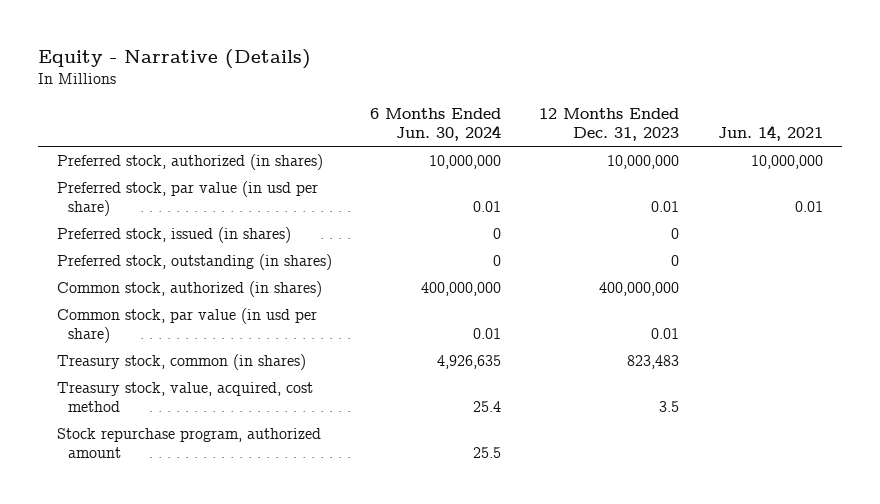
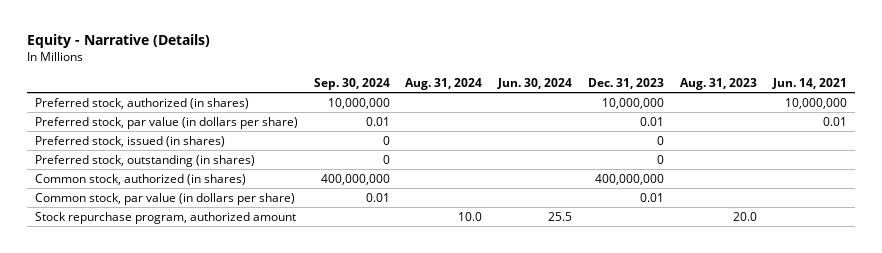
[370,107,502,142] 6 Months Ended Jun. 30, 2024 -> none
[539,107,680,142] 12 Months Ended Dec. 31, 2023 -> none
none -> [313,77,390,90] Sep. 30, 2024
none -> [405,77,483,90] Aug. 31, 2024
none -> [497,77,573,89] Jun. 30, 2024
none -> [588,77,665,89] Dec. 31, 2023
none -> [679,77,757,90] Aug. 31, 2023
[56,180,318,217] Preferred stock, par value (in usd per share) -> [34,116,298,129] Preferred stock, par value (in dollars per share)
[56,353,306,370] Treasury stock, common (in shares) -> none
[56,381,313,413] Treasury stock, value, acquired, cost method -> none
[56,307,317,344] Common stock, par value (in usd per share) -> [34,192,295,205] Common stock, par value (in dollars per share)

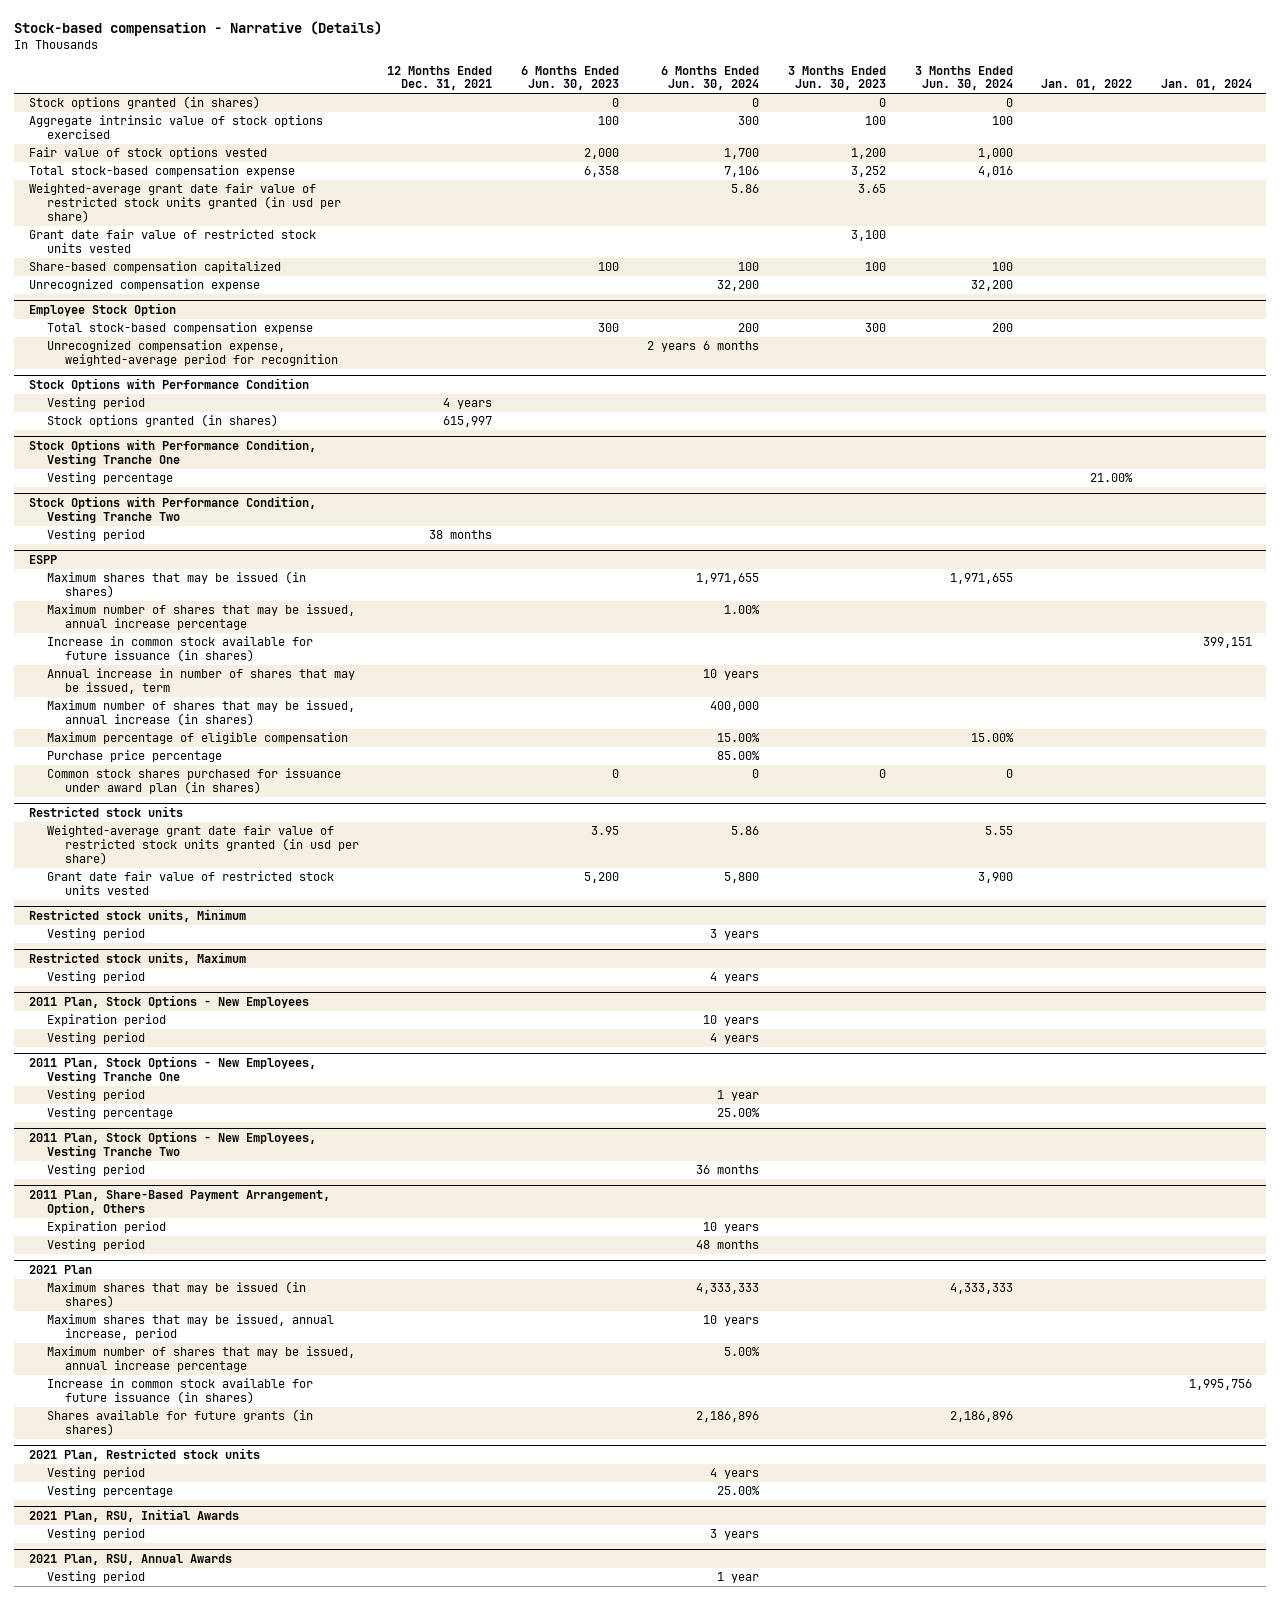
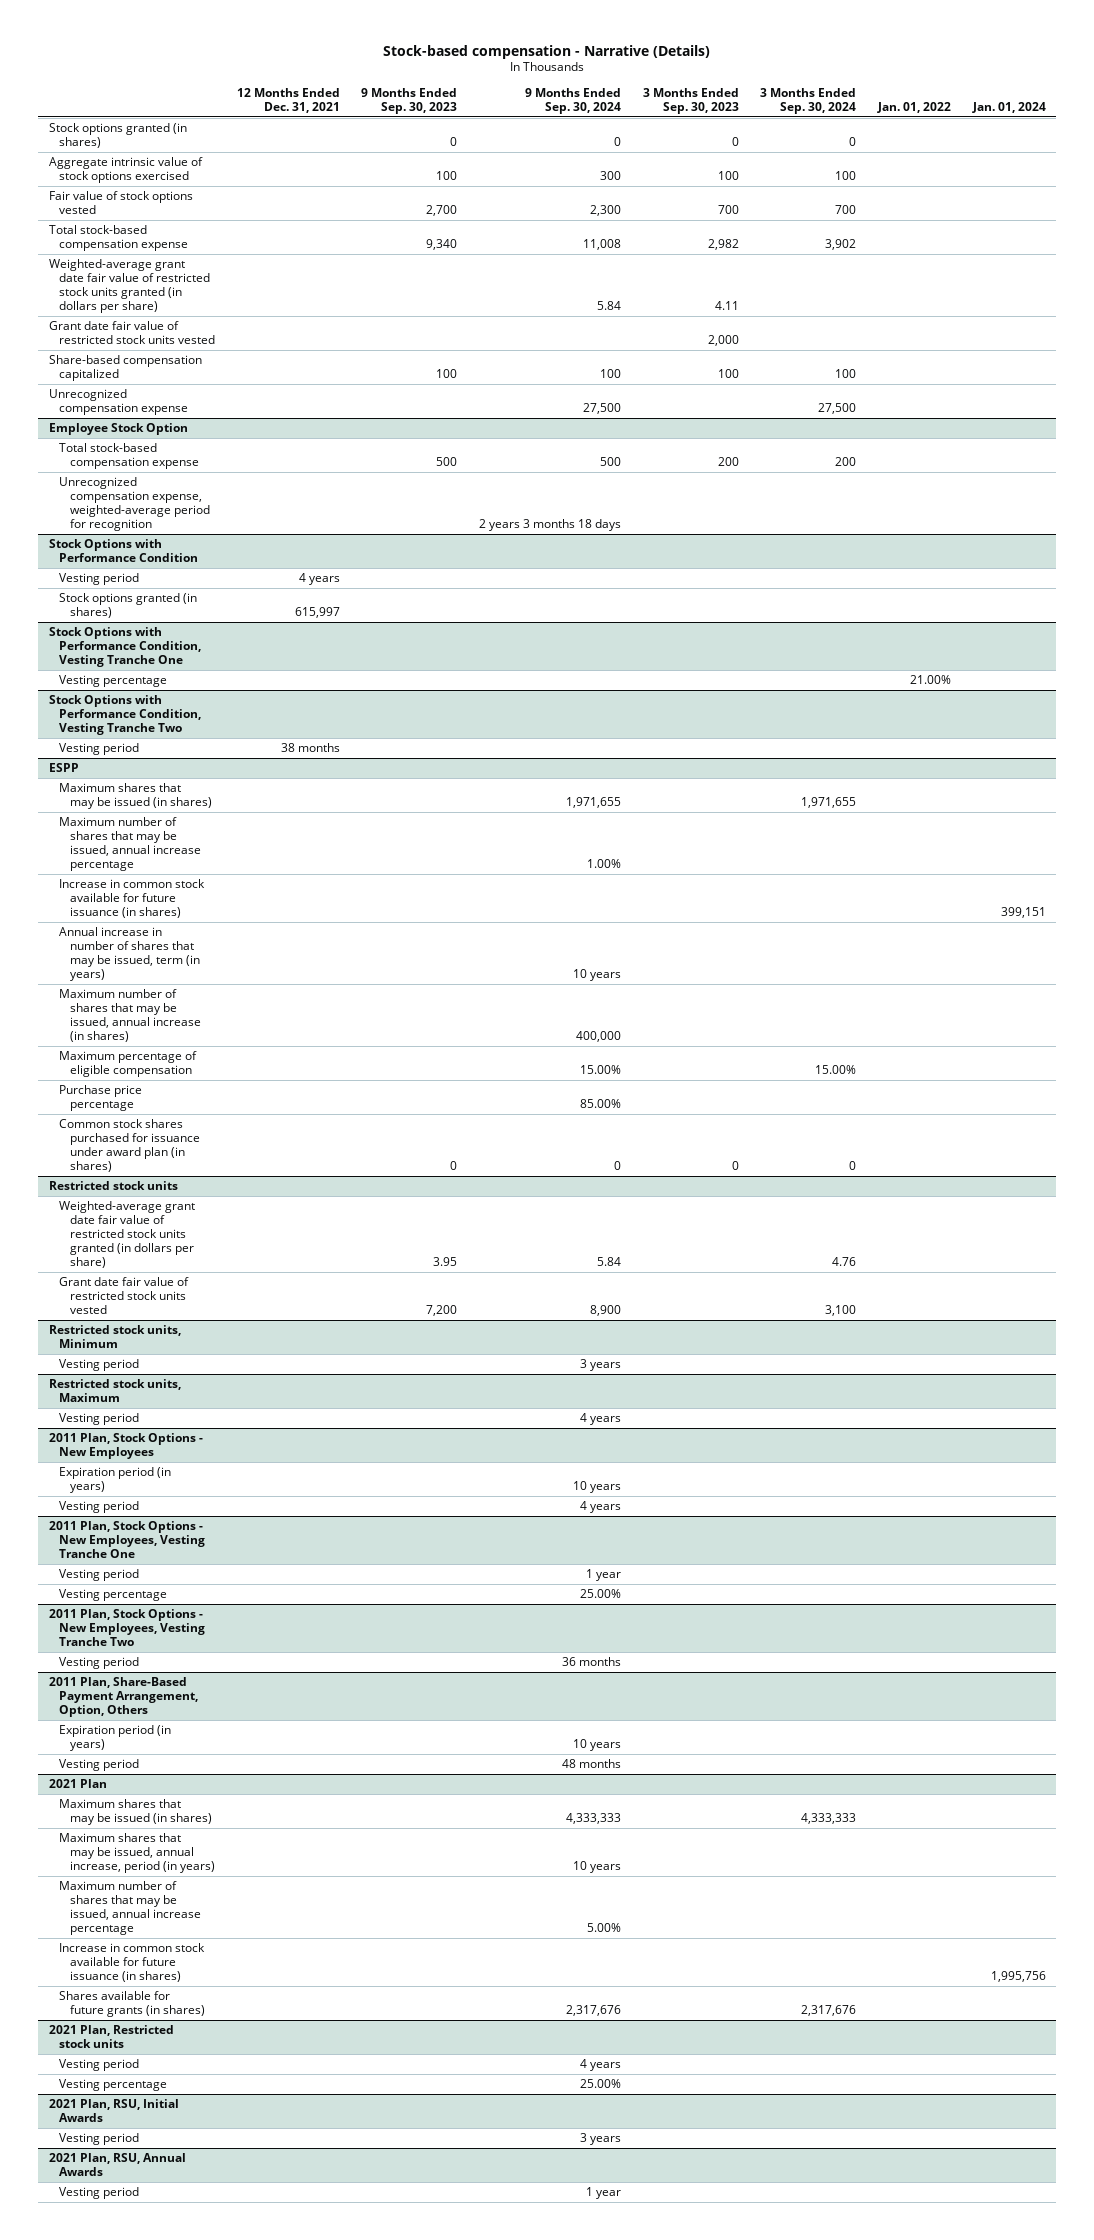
[520,65,619,91] 6 Months Ended Jun. 30, 2023 -> none
[661,65,760,91] 6 Months Ended Jun. 30, 2024 -> none
[788,65,887,91] 3 Months Ended Jun. 30, 2023 -> none
[914,65,1013,91] 3 Months Ended Jun. 30, 2024 -> none
none -> [361,87,458,115] 9 Months Ended Sep. 30, 2023
none -> [525,87,622,115] 9 Months Ended Sep. 30, 2024
none -> [642,87,739,115] 3 Months Ended Sep. 30, 2023
none -> [760,87,857,115] 3 Months Ended Sep. 30, 2024
[28,183,341,224] Weighted-average grant date fair value of restricted stock units granted (in usd per share) -> [48,258,211,314] Weighted-average grant date fair value of restricted stock units granted (in dollars per share)
[46,668,355,695] Annual increase in number of shares that may be issued, term -> [59,926,200,982] Annual increase in number of shares that may be issued, term (in years)
[46,825,359,866] Weighted-average grant date fair value of restricted stock units granted (in usd per share) -> [59,1200,196,1269] Weighted-average grant date fair value of restricted stock units granted (in dollars per share)
[46,1014,166,1027] Expiration period -> [59,1466,172,1494] Expiration period (in years)
[46,1221,166,1234] Expiration period -> [59,1724,172,1752] Expiration period (in years)
[46,1314,334,1341] Maximum shares that may be issued, annual increase, period -> [59,1832,215,1874] Maximum shares that may be issued, annual increase, period (in years)

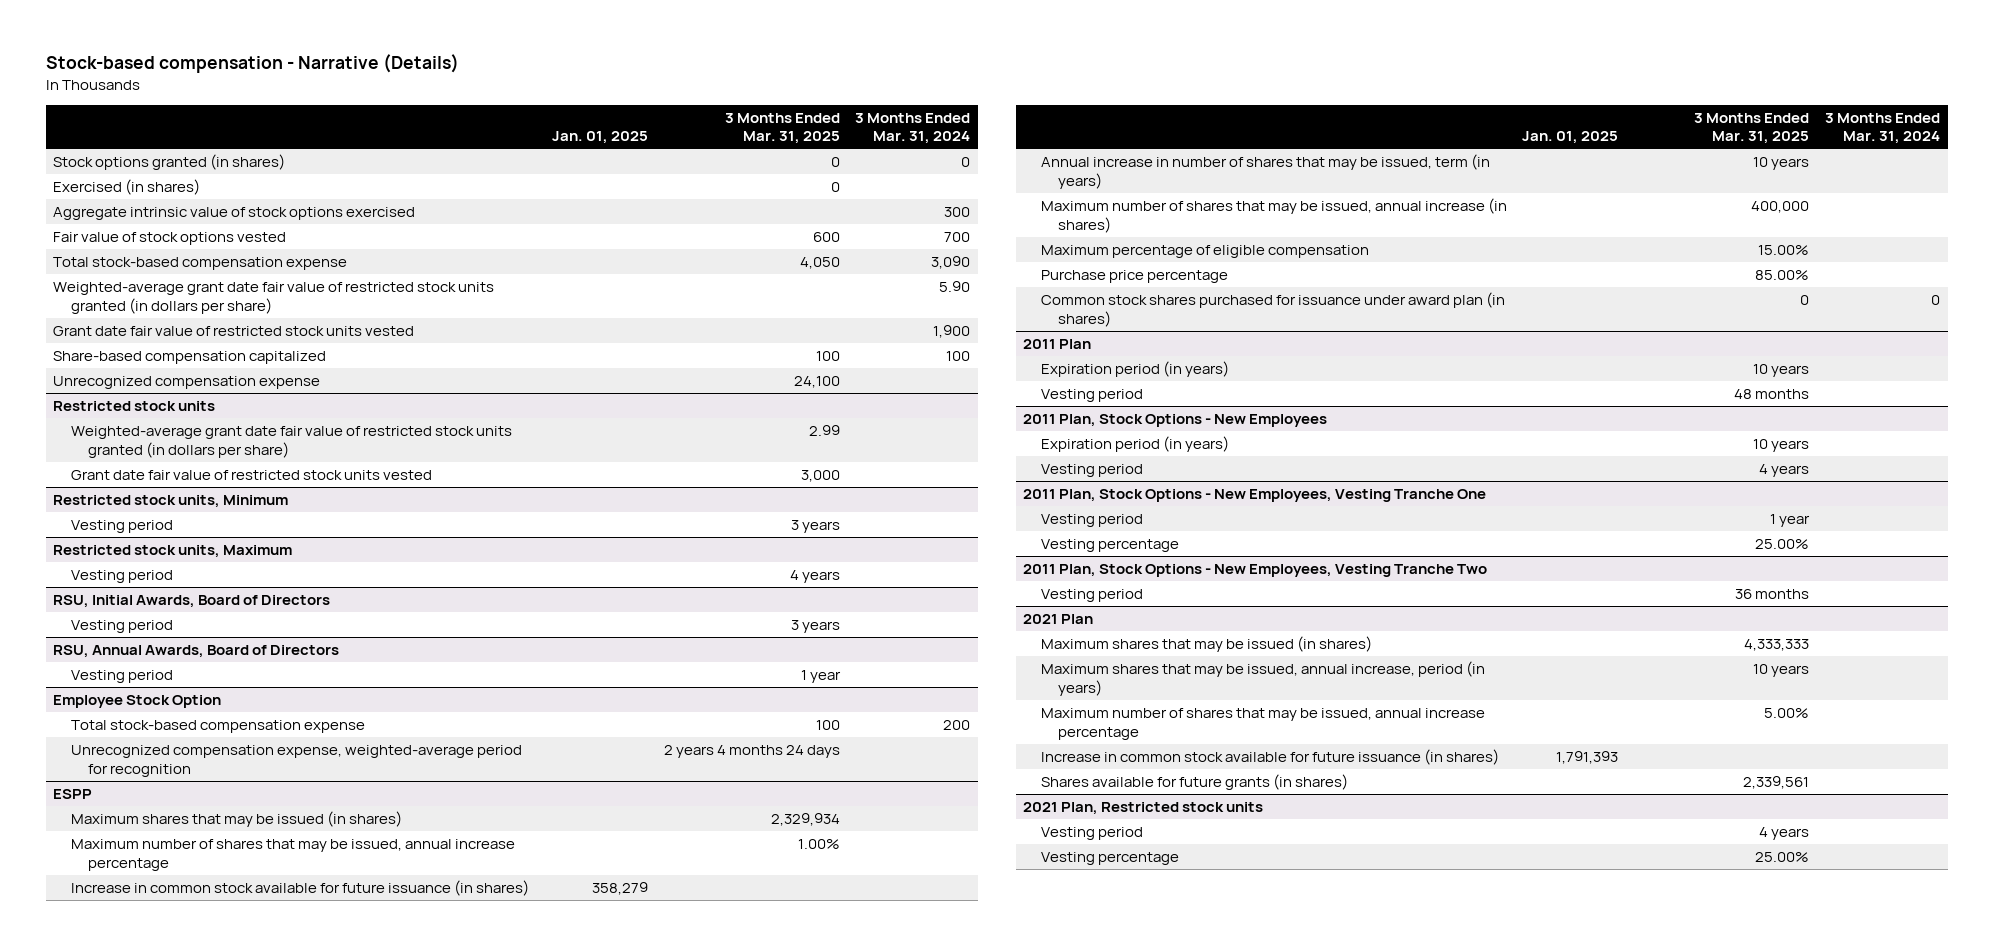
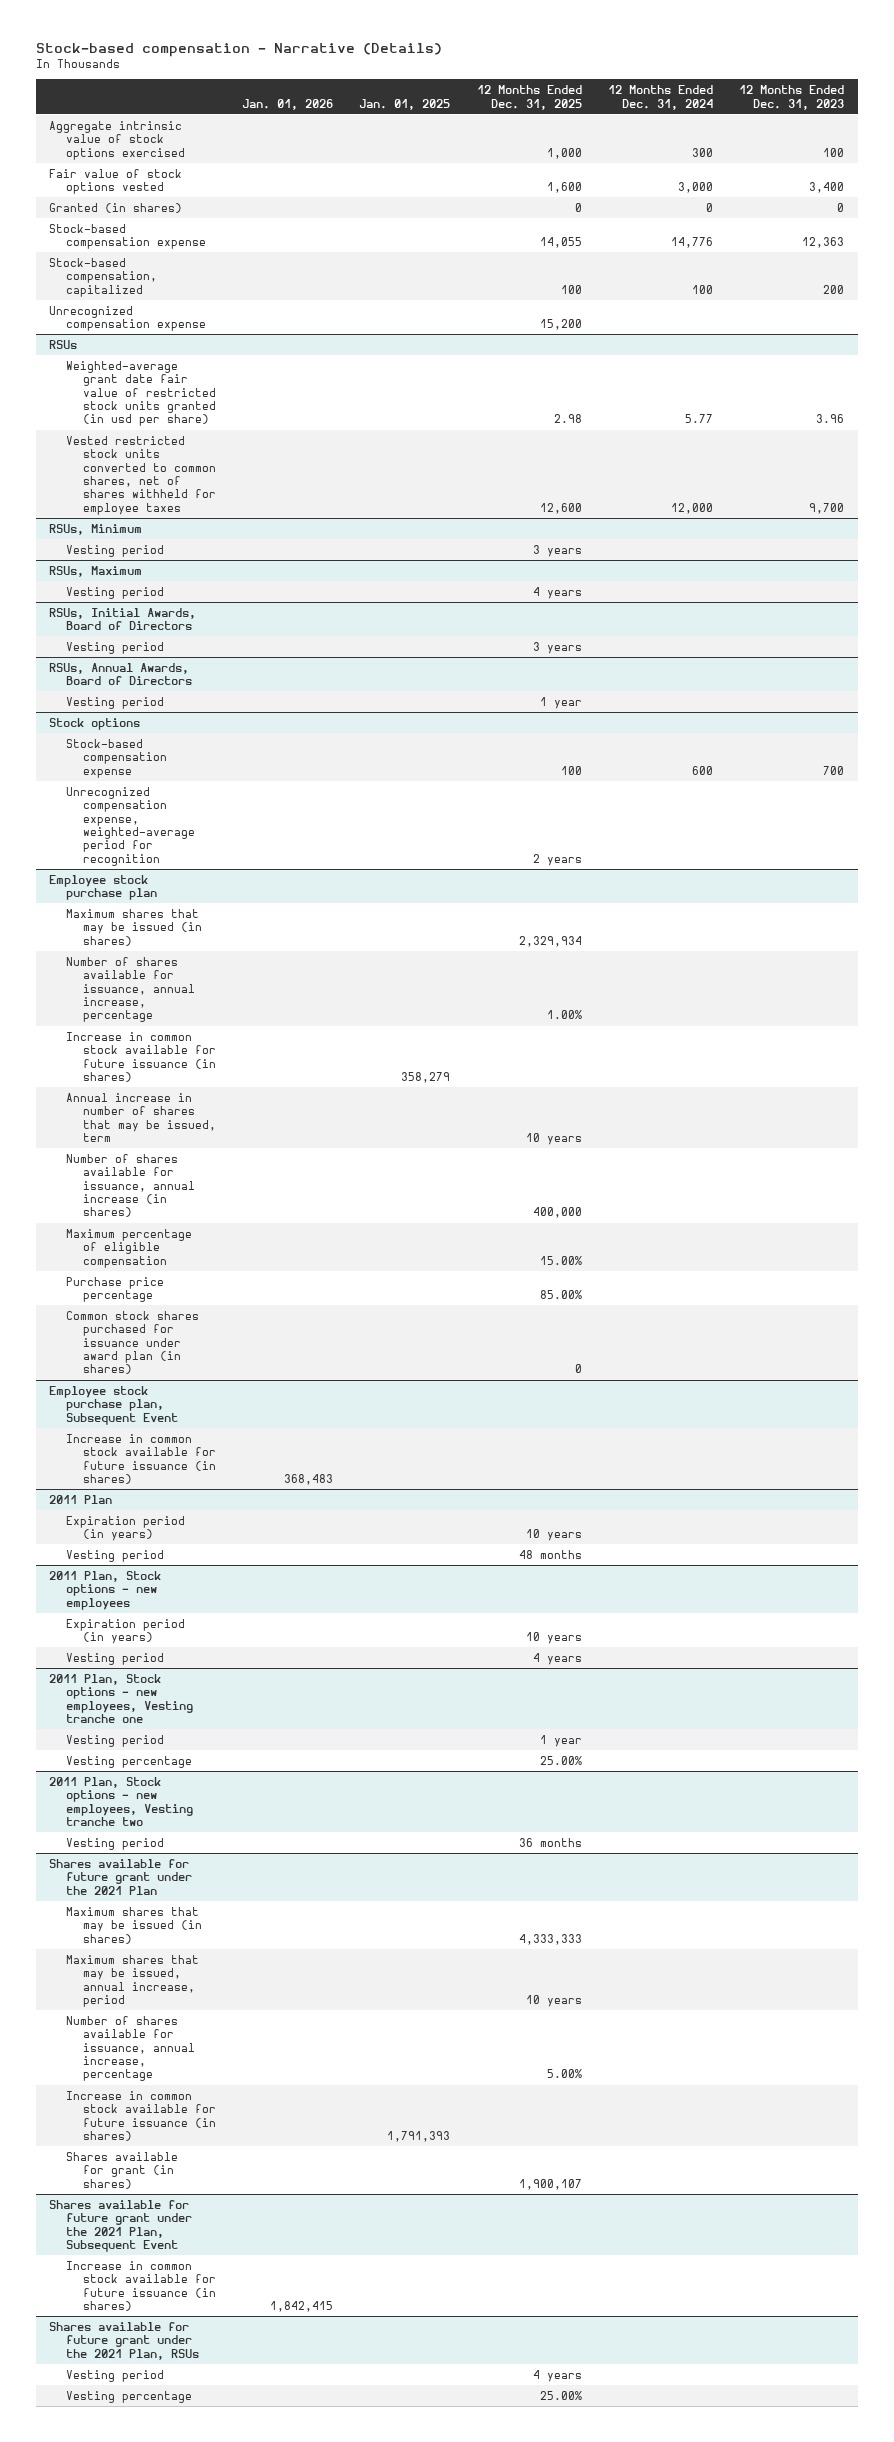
[724,112,840,145] 3 Months Ended Mar. 31, 2025 -> none
[855,112,971,145] 3 Months Ended Mar. 31, 2024 -> none
none -> [242,98,334,110] Jan. 01, 2026
none -> [476,85,582,110] 12 Months Ended Dec. 31, 2025
none -> [608,85,714,110] 12 Months Ended Dec. 31, 2024
none -> [739,85,845,110] 12 Months Ended Dec. 31, 2023
[53,153,286,170] Stock options granted (in shares) -> none
[53,178,201,195] Exercised (in shares) -> none
[53,281,495,314] Weighted-average grant date fair value of restricted stock units granted (in dollars per share) -> none
[53,325,415,336] Grant date fair value of restricted stock units vested -> none
none -> [49,202,183,213] Granted (in shares)
[53,256,348,270] Total stock-based compensation expense -> [49,223,207,250] Stock-based compensation expense
[53,350,327,364] Share-based compensation capitalized -> [49,257,158,297] Stock-based compensation, capitalized
[53,494,289,508] Restricted stock units, Minimum -> none
[70,519,173,533] Vesting period -> none
[53,544,293,558] Restricted stock units, Maximum -> none
[70,569,173,583] Vesting period -> none
[53,400,216,411] Restricted stock units -> [49,339,78,349] RSUs
[70,425,512,458] Weighted-average grant date fair value of restricted stock units granted (in dollars per share) -> [66,360,216,427] Weighted-average grant date fair value of restricted stock units granted (in usd per share)
[70,469,432,480] Grant date fair value of restricted stock units vested -> [66,435,216,515] Vested restricted stock units converted to common shares, net of shares withheld for employee taxes
none -> [49,523,143,535] RSUs, Minimum
none -> [66,544,165,557] Vesting period
none -> [49,565,143,577] RSUs, Maximum
none -> [66,586,165,599] Vesting period
[53,594,331,608] RSU, Initial Awards, Board of Directors -> [49,607,197,631] RSUs, Initial Awards, Board of Directors
[53,644,340,658] RSU, Annual Awards, Board of Directors -> [49,662,193,686] RSUs, Annual Awards, Board of Directors
[53,694,222,708] Employee Stock Option -> [49,717,141,730] Stock options
[70,719,365,733] Total stock-based compensation expense -> [66,738,167,778] Stock-based compensation expense
[53,788,93,799] ESPP -> [49,874,158,901] Employee stock purchase plan
[70,838,515,871] Maximum number of shares that may be issued, annual increase percentage -> [66,956,195,1023] Number of shares available for issuance, annual increase, percentage
[1040,153,1490,189] Annual increase in number of shares that may be issued, term (in years) -> [66,1092,216,1143] Annual increase in number of shares that may be issued, term
[1040,197,1507,233] Maximum number of shares that may be issued, annual increase (in shares) -> [66,1153,195,1218] Number of shares available for issuance, annual increase (in shares)
none -> [49,1385,179,1425] Employee stock purchase plan, Subsequent Event
none -> [66,1433,216,1485] Increase in common stock available for future issuance (in shares)
[1023,413,1328,427] 2011 Plan, Stock Options - New Employees -> [49,1570,162,1610] 2011 Plan, Stock options - new employees
[1023,488,1487,502] 2011 Plan, Stock Options - New Employees, Vesting Tranche One -> [49,1673,194,1724] 2011 Plan, Stock options - new employees, Vesting tranche one
[1023,563,1488,577] 2011 Plan, Stock Options - New Employees, Vesting Tranche Two -> [49,1776,194,1827] 2011 Plan, Stock options - new employees, Vesting tranche two
[1023,613,1094,624] 2021 Plan -> [49,1858,193,1895] Shares available for future grant under the 2021 Plan
[1040,660,1485,696] Maximum shares that may be issued, annual increase, period (in years) -> [66,1954,200,2008] Maximum shares that may be issued, annual increase, period
[1040,707,1485,740] Maximum number of shares that may be issued, annual increase percentage -> [66,2015,195,2082] Number of shares available for issuance, annual increase, percentage
[1023,801,1264,815] 2021 Plan, Restricted stock units -> none
[1040,826,1143,840] Vesting period -> none
[1040,851,1179,865] Vesting percentage -> none
[1040,773,1348,790] Shares available for future grants (in shares) -> [66,2151,179,2189] Shares available for grant (in shares)
none -> [49,2199,193,2253] Shares available for future grant under the 2021 Plan, Subsequent Event
none -> [66,2260,216,2312] Increase in common stock available for future issuance (in shares)
none -> [49,2321,200,2360] Shares available for future grant under the 2021 Plan, RSUs
none -> [66,2369,165,2382] Vesting period
none -> [66,2390,193,2403] Vesting percentage

